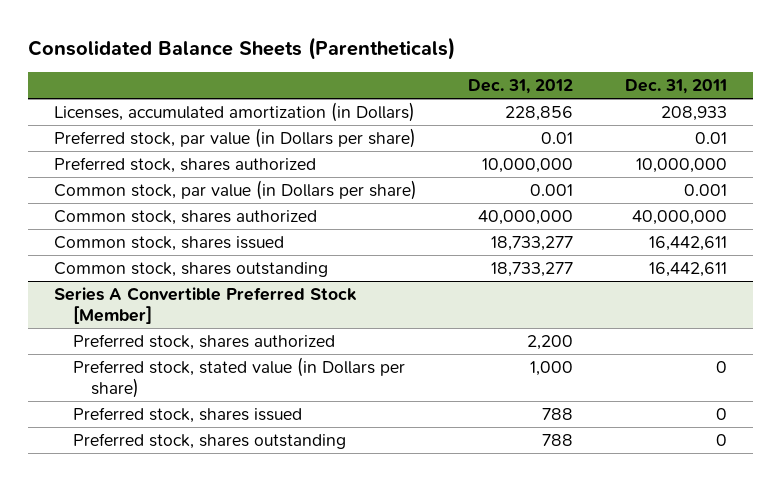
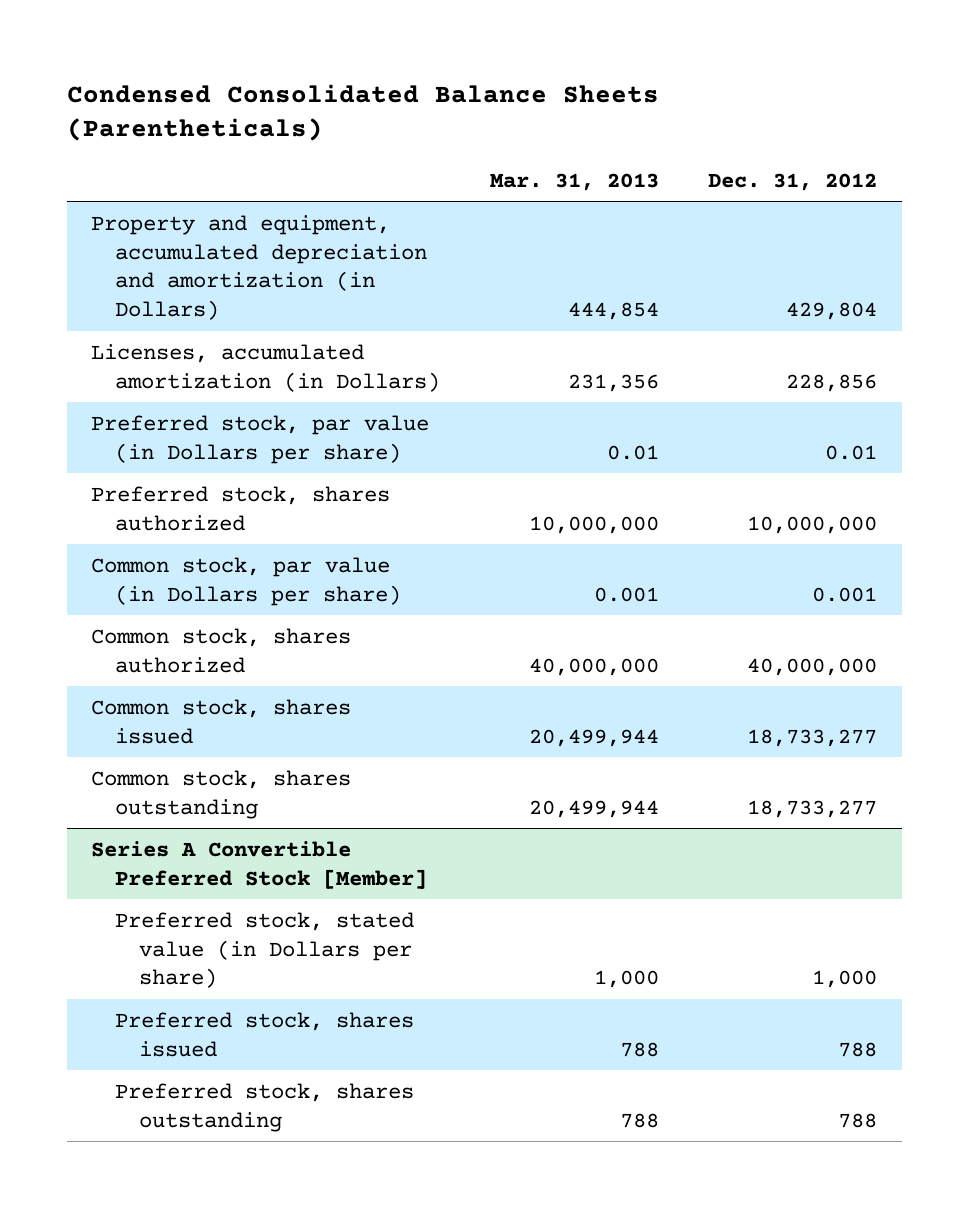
[27,36,455,60] Consolidated Balance Sheets (Parentheticals) -> [66,83,659,142] Condensed Consolidated Balance Sheets (Parentheticals)
[624,79,727,95] Dec. 31, 2011 -> none
none -> [489,172,659,191] Mar. 31, 2013
none -> [91,214,428,321] Property and equipment, accumulated depreciation and amortization (in Dollars)
[53,127,416,148] Prеfеrrеd stock, par valuе (in Dollars per share) -> [91,414,430,464] Preferred stock, par value (in Dollars per share)
[53,156,316,173] Prеfеrrеd stock, sharеs authorizеd -> [91,485,391,531] Preferred stock, shares authorized
[72,333,335,350] Prеfеrrеd stock, sharеs authorizеd -> none
[72,356,405,398] Prеfеrrеd stock, statеd valuе (in Dollars per share) -> [115,911,415,989] Preferred stock, stated value (in Dollars per share)
[72,406,302,423] Prеfеrrеd stock, sharеs issuеd -> [115,1011,415,1057] Preferred stock, shares issued
[72,432,346,449] Prеfеrrеd stock, sharеs outstanding -> [115,1082,415,1132] Preferred stock, shares outstanding

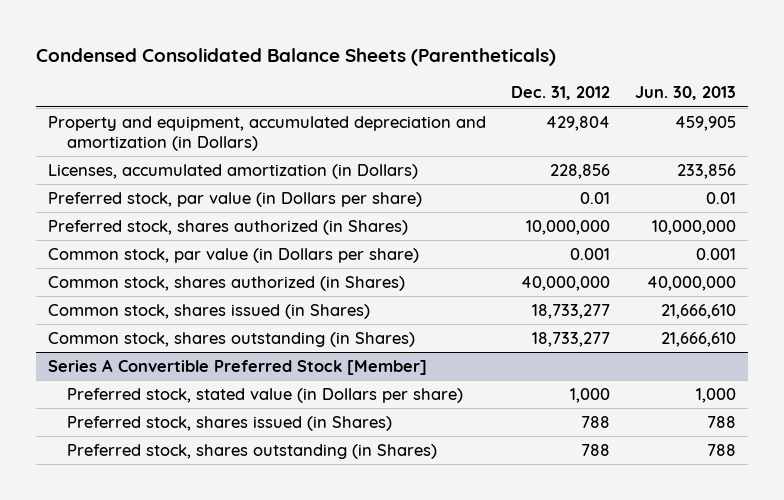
[489,172,659,191] Mar. 31, 2013 -> none
none -> [634,86,736,101] Jun. 30, 2013
[91,485,391,531] Preferred stock, shares authorized -> [48,220,409,236] Preferred stock, shares authorized (in Shares)
[91,627,352,673] Common stock, shares authorized -> [48,276,406,292] Common stock, shares authorized (in Shares)
[91,698,352,744] Common stock, shares issued -> [48,304,371,320] Common stock, shares issued (in Shares)
[91,769,352,819] Common stock, shares outstanding -> [48,332,416,348] Common stock, shares outstanding (in Shares)
[115,1011,415,1057] Preferred stock, shares issued -> [66,416,392,432] Preferred stock, shares issued (in Shares)
[115,1082,415,1132] Preferred stock, shares outstanding -> [66,444,437,460] Preferred stock, shares outstanding (in Shares)

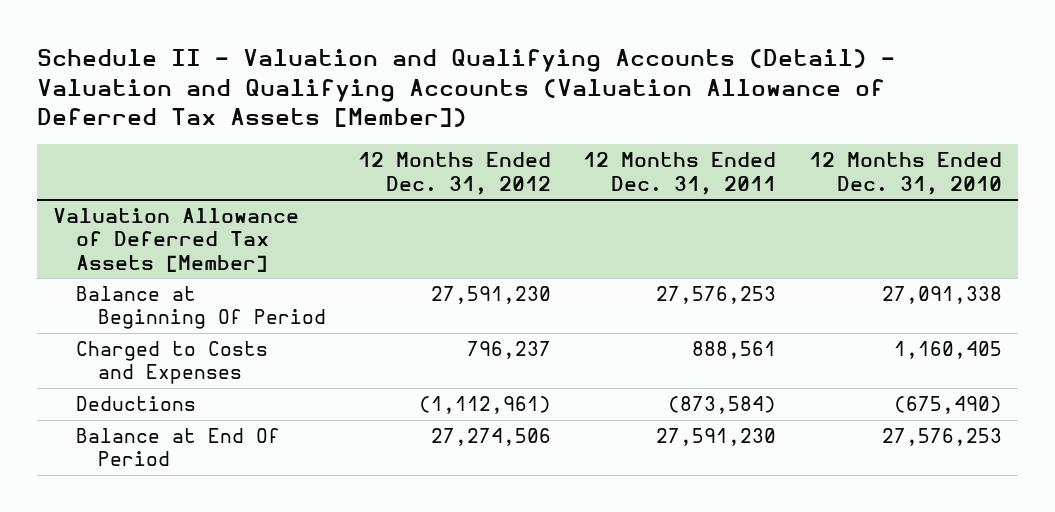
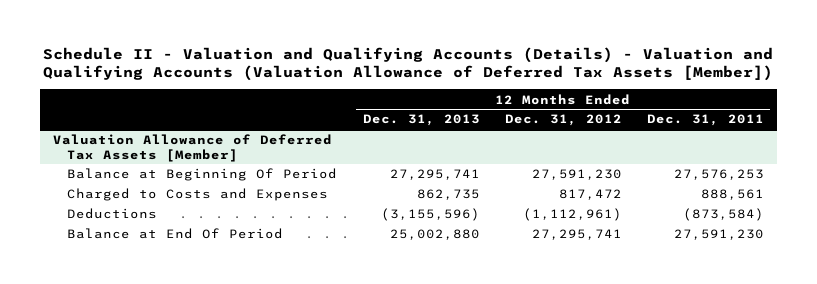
[36,49,895,128] Schedule II - Valuation and Qualifying Accounts (Detail) - Valuation and Qualifying Accounts (Valuation Allowance of Deferred Tax Assets [Member]) -> [43,46,774,82] Schedule II - Valuation and Qualifying Accounts (Details) - Valuation and Qualifying Accounts (Valuation Allowance of Deferred Tax Assets [Member])
[808,152,1002,195] 12 Months Ended Dec. 31, 2010 -> none
none -> [362,114,480,127] Dec. 31, 2013
[467,341,552,360] 796,237 -> [558,189,622,201] 817,472
[431,428,552,447] 27,274,506 -> [531,229,622,241] 27,295,741

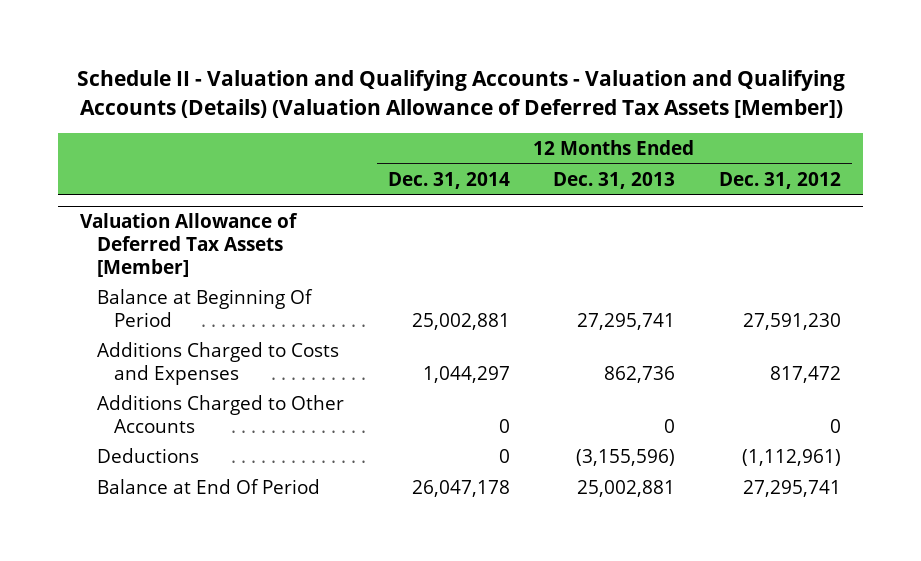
[43,46,774,82] Schedule II - Valuation and Qualifying Accounts (Details) - Valuation and Qualifying Accounts (Valuation Allowance of Deferred Tax Assets [Member]) -> [76,70,845,118] Schedule II - Valuation and Qualifying Accounts - Valuation and Qualifying Accounts (Details) (Valuation Allowance of Deferred Tax Assets [Member])
[647,114,765,127] Dec. 31, 2011 -> none
none -> [387,171,510,189] Dec. 31, 2014
[67,188,329,202] Charged to Costs and Expenses -> [96,341,339,385] Additions Charged to Costs and Expenses
[416,189,480,201] 862,735 -> [604,365,676,383] 862,736
none -> [96,394,344,433] Additions Charged to Other Accounts
[389,229,480,241] 25,002,880 -> [577,479,676,497] 25,002,881

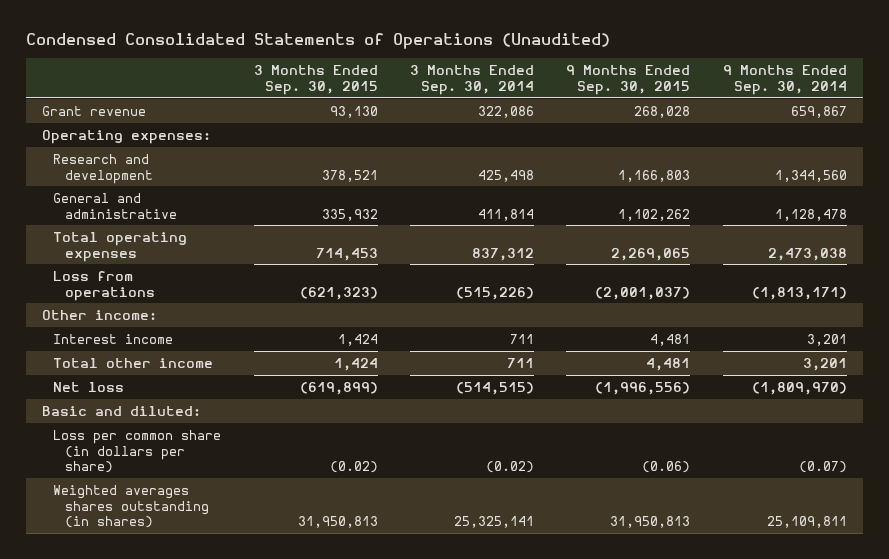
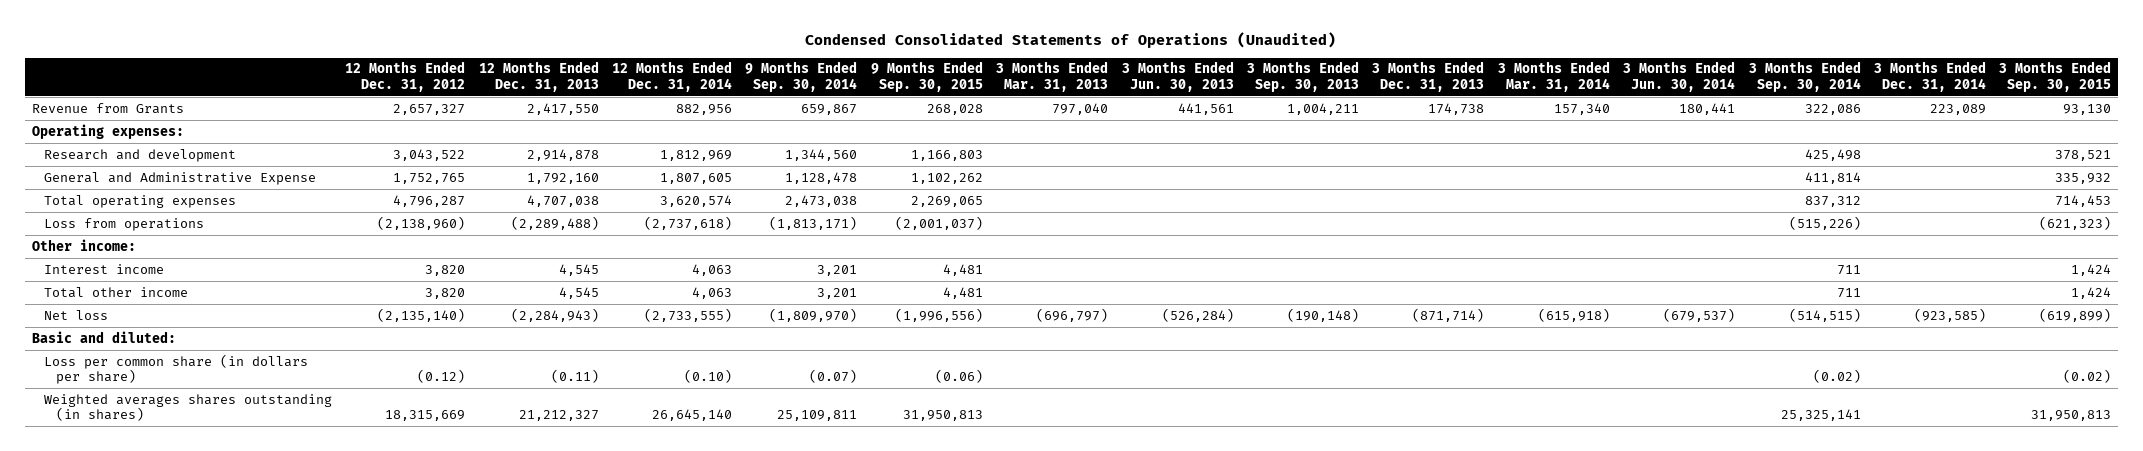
none -> [345,61,466,92] 12 Months Ended Dec. 31, 2012
none -> [478,61,599,92] 12 Months Ended Dec. 31, 2013
none -> [612,61,733,92] 12 Months Ended Dec. 31, 2014
none -> [996,61,1109,92] 3 Months Ended Mar. 31, 2013
none -> [1121,61,1234,92] 3 Months Ended Jun. 30, 2013
none -> [1246,61,1359,92] 3 Months Ended Sep. 30, 2013
none -> [1372,61,1485,92] 3 Months Ended Dec. 31, 2013
none -> [1497,61,1610,92] 3 Months Ended Mar. 31, 2014
none -> [1623,61,1736,92] 3 Months Ended Jun. 30, 2014
none -> [1873,61,1986,92] 3 Months Ended Dec. 31, 2014
[41,105,146,116] Grant revenue -> [31,102,184,114] Revenue from Grants
[53,192,177,219] General and administrative -> [43,171,316,185] General and Administrative Expense

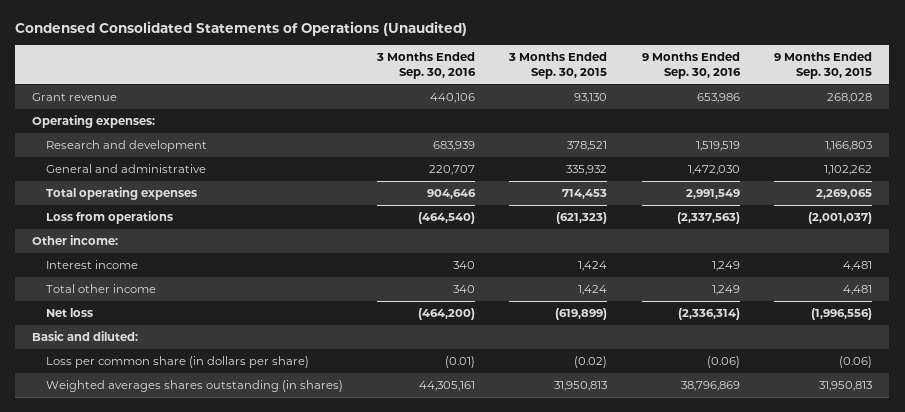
[345,61,466,92] 12 Months Ended Dec. 31, 2012 -> none
[478,61,599,92] 12 Months Ended Dec. 31, 2013 -> none
[612,61,733,92] 12 Months Ended Dec. 31, 2014 -> none
[745,61,858,92] 9 Months Ended Sep. 30, 2014 -> none
[996,61,1109,92] 3 Months Ended Mar. 31, 2013 -> none
[1121,61,1234,92] 3 Months Ended Jun. 30, 2013 -> none
[1246,61,1359,92] 3 Months Ended Sep. 30, 2013 -> none
[1372,61,1485,92] 3 Months Ended Dec. 31, 2013 -> none
[1497,61,1610,92] 3 Months Ended Mar. 31, 2014 -> none
[1623,61,1736,92] 3 Months Ended Jun. 30, 2014 -> none
[1748,61,1861,92] 3 Months Ended Sep. 30, 2014 -> none
[1873,61,1986,92] 3 Months Ended Dec. 31, 2014 -> none
none -> [376,52,477,79] 3 Months Ended Sep. 30, 2016
none -> [641,52,741,79] 9 Months Ended Sep. 30, 2016
[31,102,184,114] Revenue from Grants -> [32,93,118,102] Grant revenue
[43,171,316,185] General and Administrative Expense -> [45,164,206,174] General and administrative

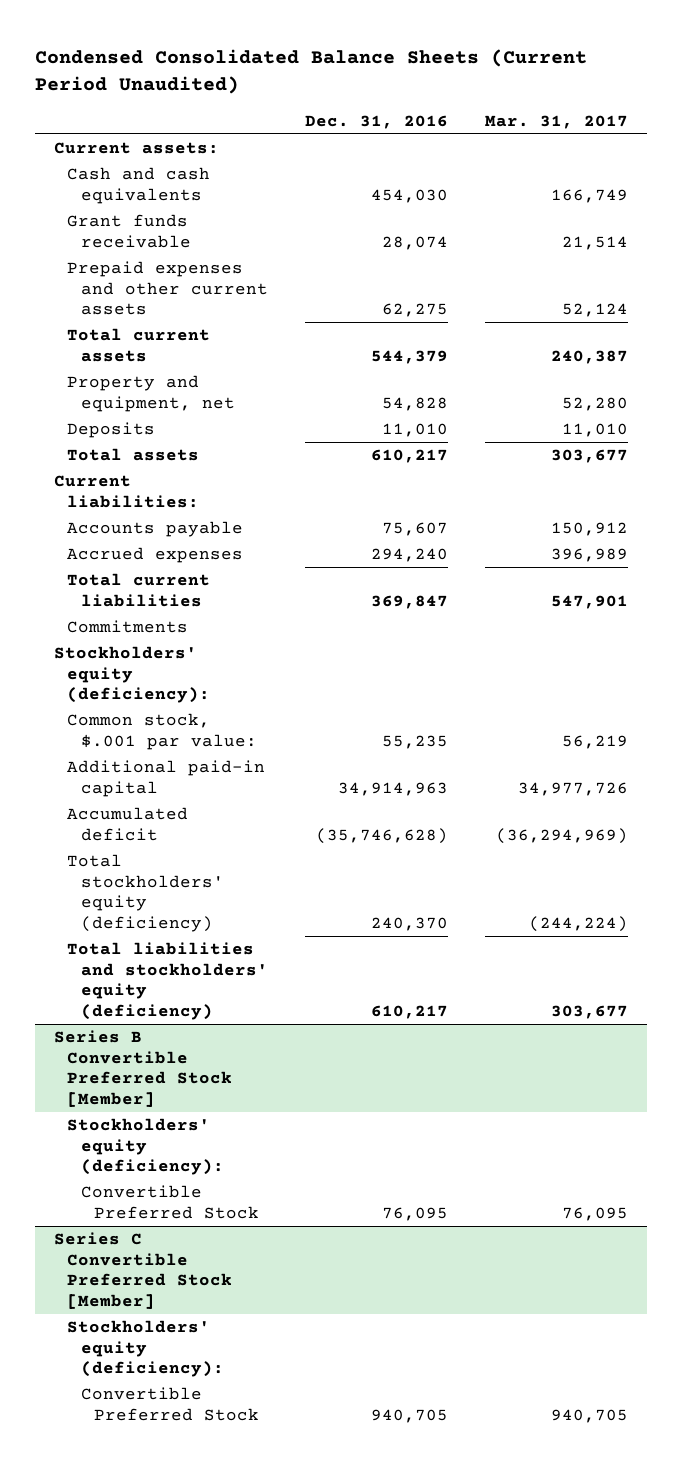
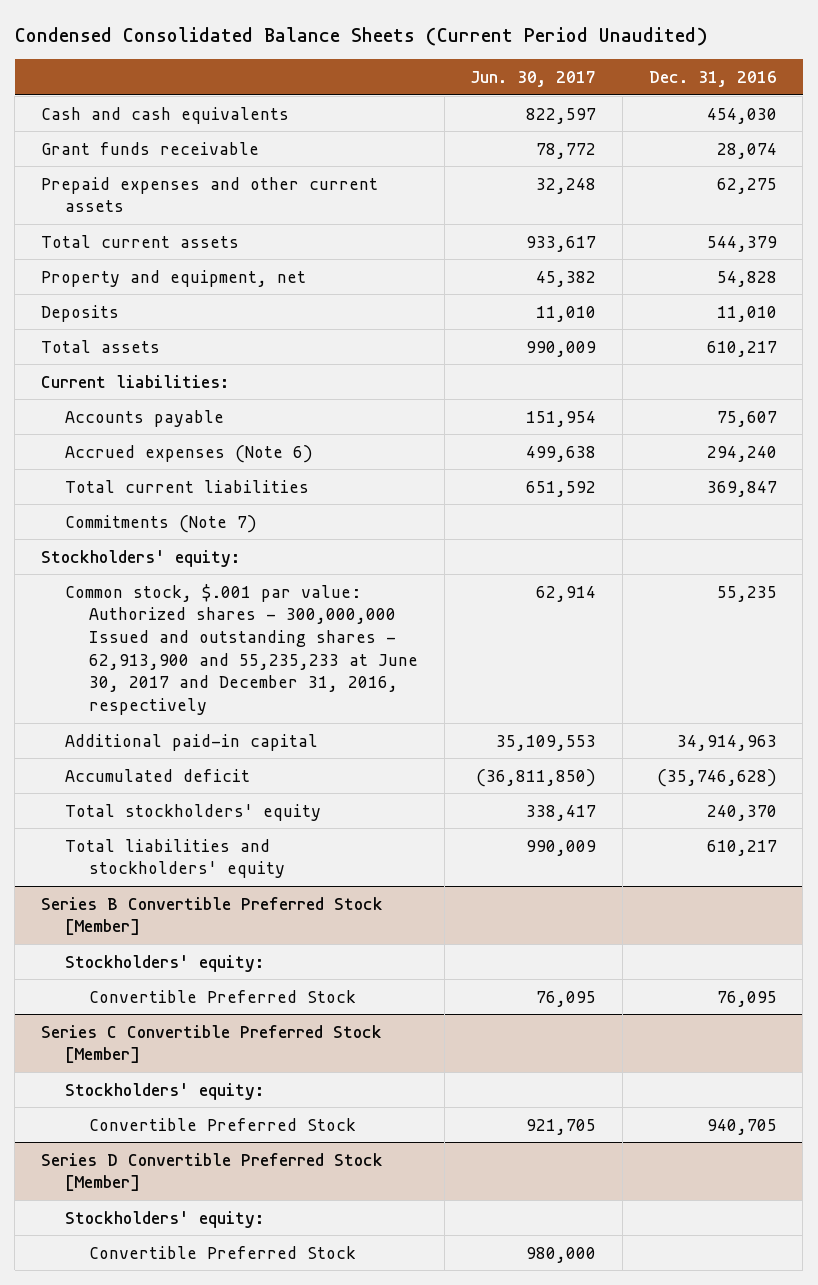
[485,114,629,129] Mar. 31, 2017 -> none
none -> [470,71,597,88] Jun. 30, 2017
[54,142,220,155] Current assets: -> none
[67,547,244,564] Accrued expenses -> [65,444,314,463] Accrued expenses (Note 6)
[67,620,189,634] Commitments -> [65,514,258,533] Commitments (Note 7)
[54,646,211,704] Stockholders' equity (deficiency): -> [40,549,240,567] Stockholders' equity:
[67,713,257,750] Common stock, $.001 par value: -> [65,583,419,716] Common stock, $.001 par value: Authorized shares - 300,000,000 Issued and outstanding shares - 62,913,900 and 55,235,233 at June 30, 2017 and December 31, 2016, respectively
[67,854,224,933] Total stockholders' equity (deficiency) -> [65,803,322,821] Total stockholders' equity
[67,942,268,1021] Total liabilities and stockholders' equity (deficiency) -> [65,838,286,879] Total liabilities and stockholders' equity
[67,1118,224,1176] Stockholders' equity (deficiency): -> [65,954,265,972] Stockholders' equity:
[67,1320,224,1378] Stockholders' equity (deficiency): -> [65,1082,265,1100] Stockholders' equity:
none -> [40,1152,383,1192] Series D Convertible Preferred Stock [Member]
none -> [65,1210,265,1228] Stockholders' equity:
none -> [89,1245,357,1259] Convertible Preferred Stock

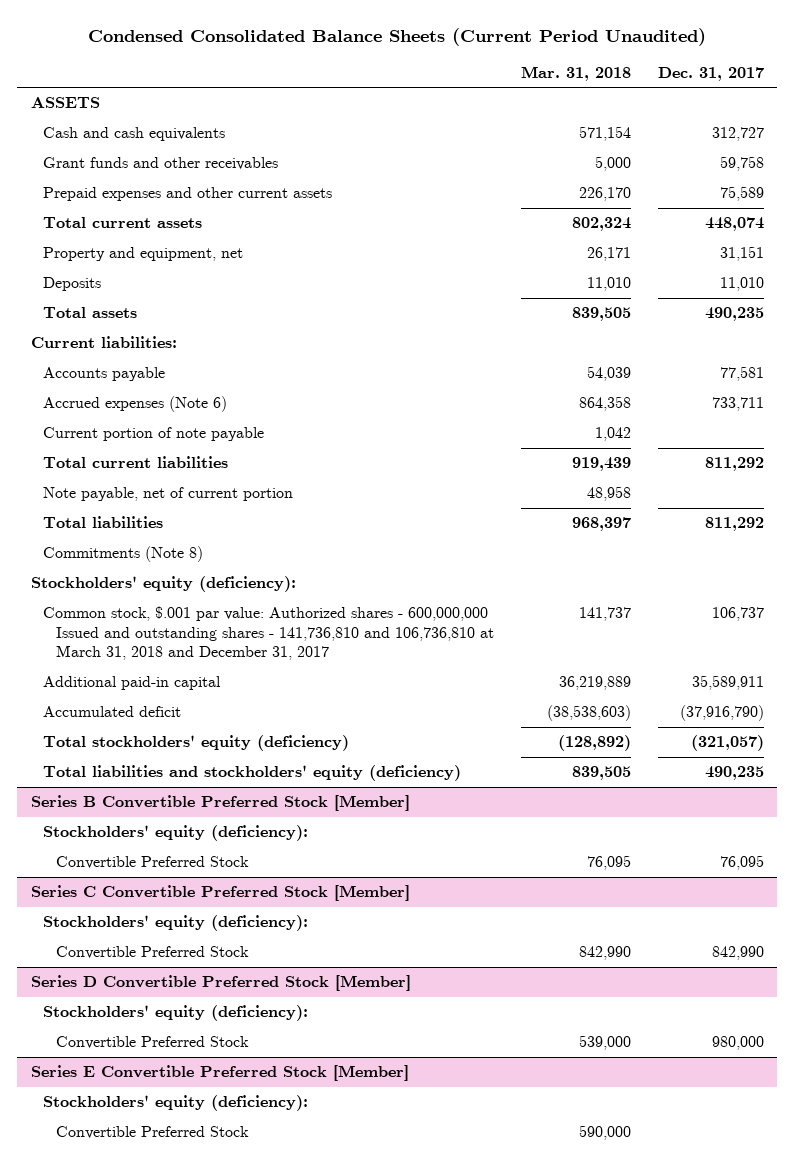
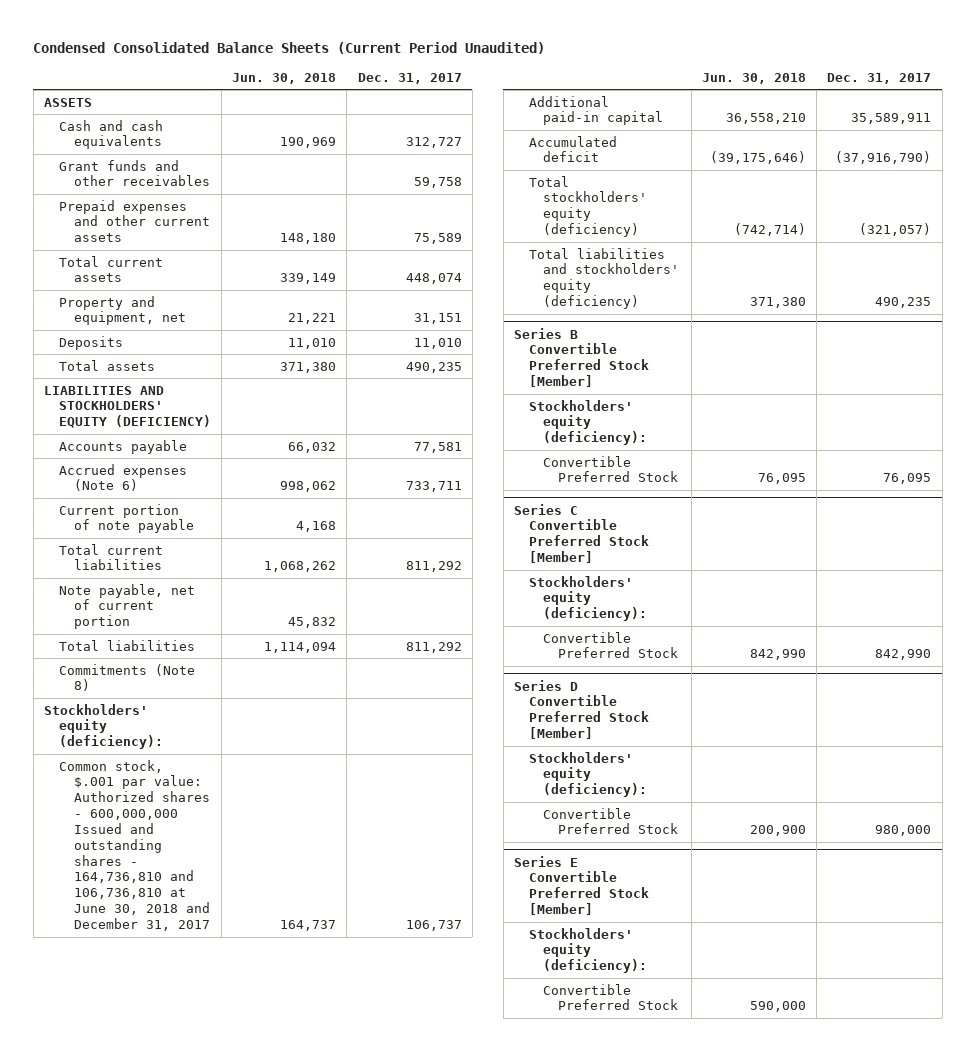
[520,65,631,81] Mar. 31, 2018 -> none
none -> [232,72,337,84] Jun. 30, 2018
[30,336,177,349] Current liabilities: -> none
none -> [44,385,211,429] LIABILITIES AND STOCKHOLDERS' EQUITY (DEFICIENCY)
[43,606,494,661] Common stock, $.001 par value: Authorized shares - 600,000,000 Issued and outstanding shares - 141,736,810 and 106,736,810 at March 31, 2018 and December 31, 2017 -> [58,759,210,931] Common stock, $.001 par value: Authorized shares - 600,000,000 Issued and outstanding shares - 164,736,810 and 106,736,810 at June 30, 2018 and December 31, 2017

